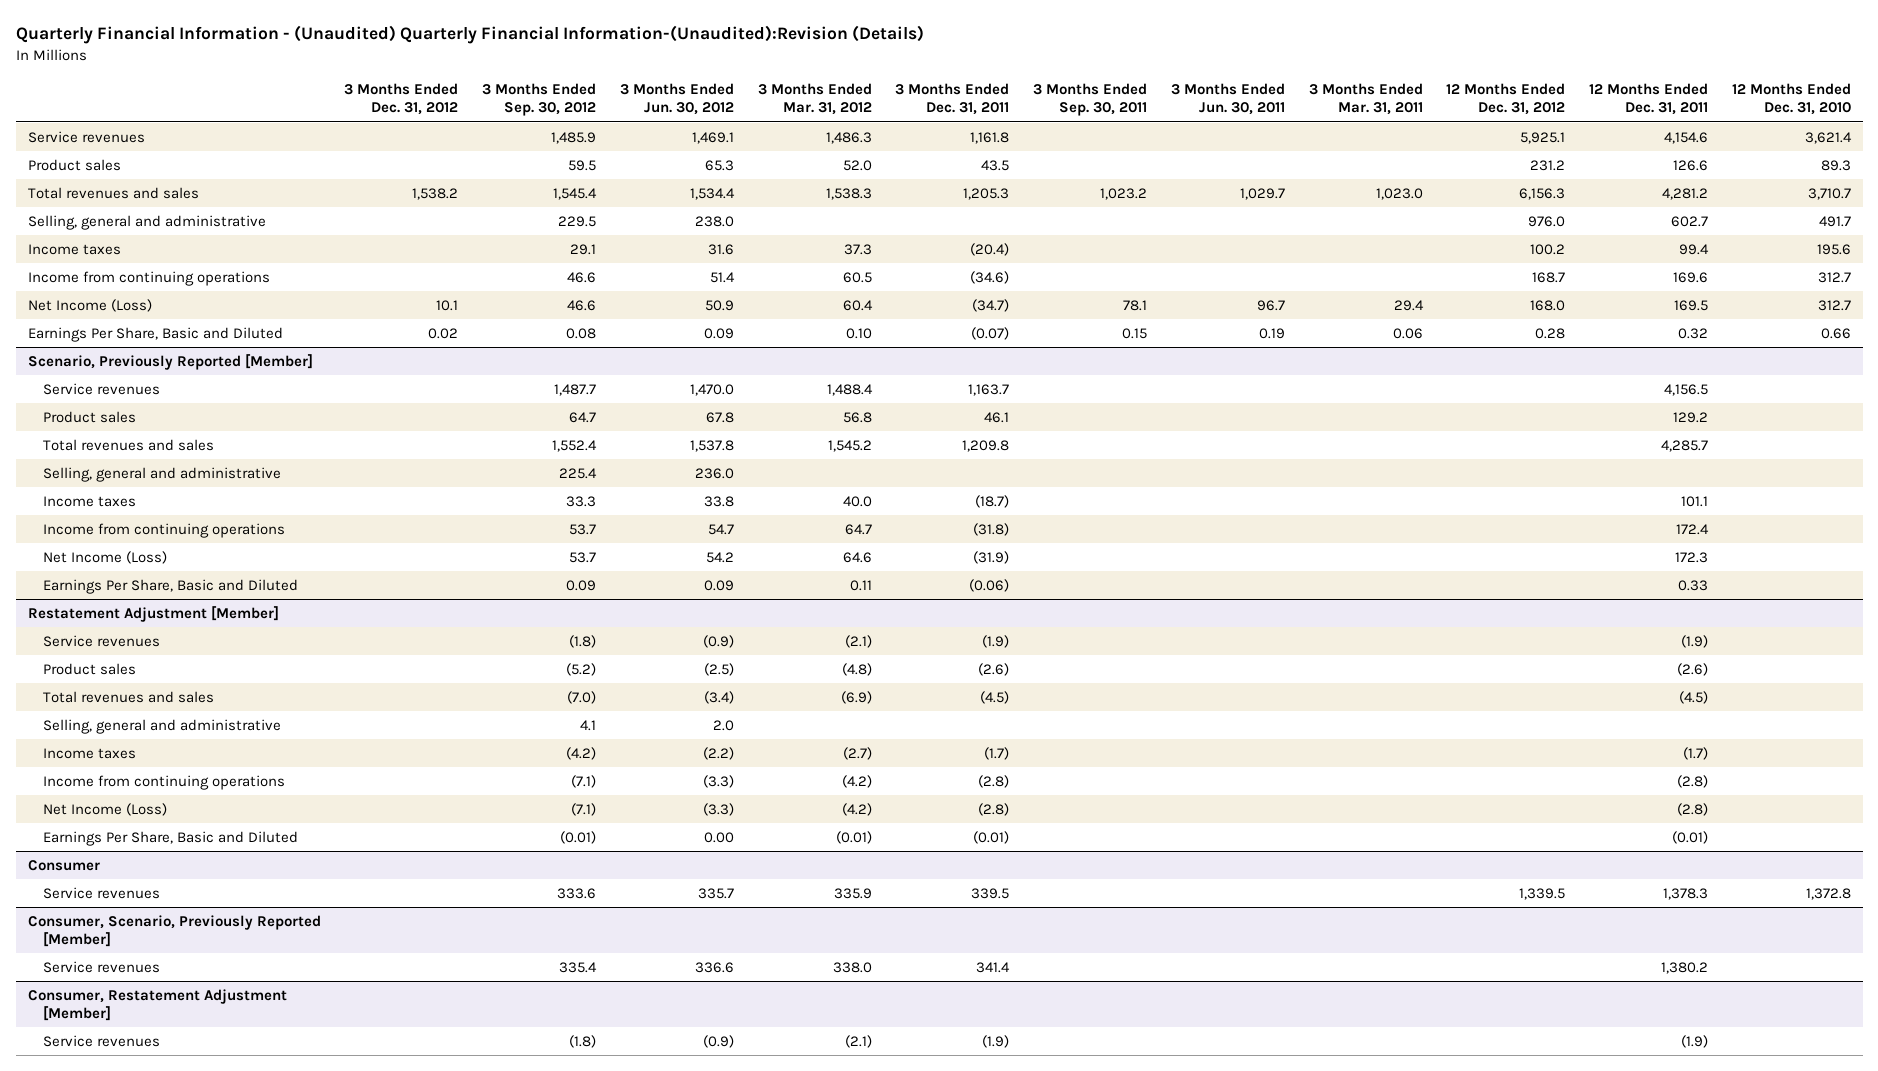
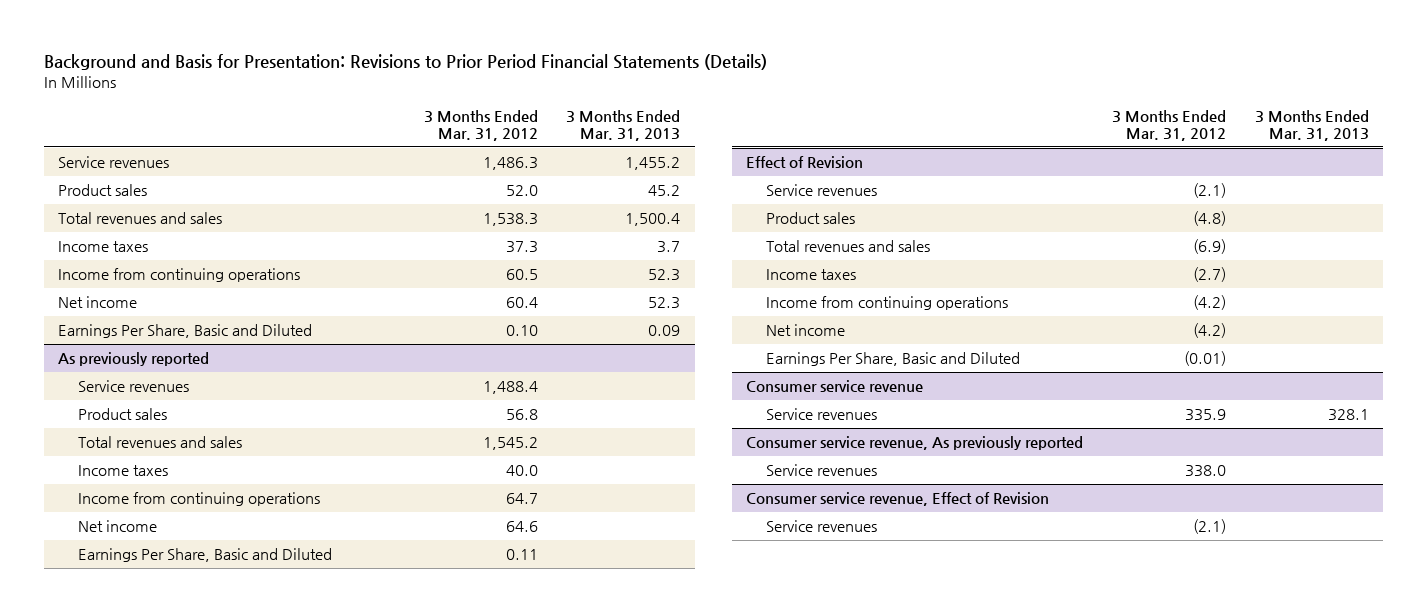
[15,25,924,45] Quarterly Financial Information - (Unaudited) Quarterly Financial Information-(Unaudited):Revision (Details) -> [43,53,767,70] Background and Basis for Presentation: Revisions to Prior Period Financial Statements (Details)
[344,82,459,116] 3 Months Ended Dec. 31, 2012 -> none
[482,82,597,117] 3 Months Ended Sep. 30, 2012 -> none
[619,82,734,116] 3 Months Ended Jun. 30, 2012 -> none
[895,82,1010,116] 3 Months Ended Dec. 31, 2011 -> none
[1033,82,1148,117] 3 Months Ended Sep. 30, 2011 -> none
[1170,82,1285,116] 3 Months Ended Jun. 30, 2011 -> none
[1308,82,1423,116] 3 Months Ended Mar. 31, 2011 -> none
[1446,82,1566,116] 12 Months Ended Dec. 31, 2012 -> none
[1589,82,1709,116] 12 Months Ended Dec. 31, 2011 -> none
[1731,82,1851,116] 12 Months Ended Dec. 31, 2010 -> none
none -> [566,109,681,141] 3 Months Ended Mar. 31, 2013
[27,214,266,230] Selling, general and administrative -> none
[27,298,152,312] Net Income (Loss) -> [57,296,137,309] Net income
[27,353,313,370] Scenario, Previously Reported [Member] -> none
none -> [57,352,209,367] As previously reported
[43,466,282,482] Selling, general and administrative -> none
[43,550,168,564] Net Income (Loss) -> [78,520,158,533] Net income
[27,605,279,622] Restatement Adjustment [Member] -> none
none -> [746,156,864,169] Effect of Revision
[43,718,282,734] Selling, general and administrative -> none
[43,802,168,816] Net Income (Loss) -> [766,324,846,337] Net income
[27,859,100,871] Consumer -> none
none -> [746,380,924,393] Consumer service revenue
[27,914,321,948] Consumer, Scenario, Previously Reported [Member] -> none
none -> [746,436,1084,451] Consumer service revenue, As previously reported
[27,988,287,1022] Consumer, Restatement Adjustment [Member] -> none
none -> [746,492,1050,507] Consumer service revenue, Effect of Revision

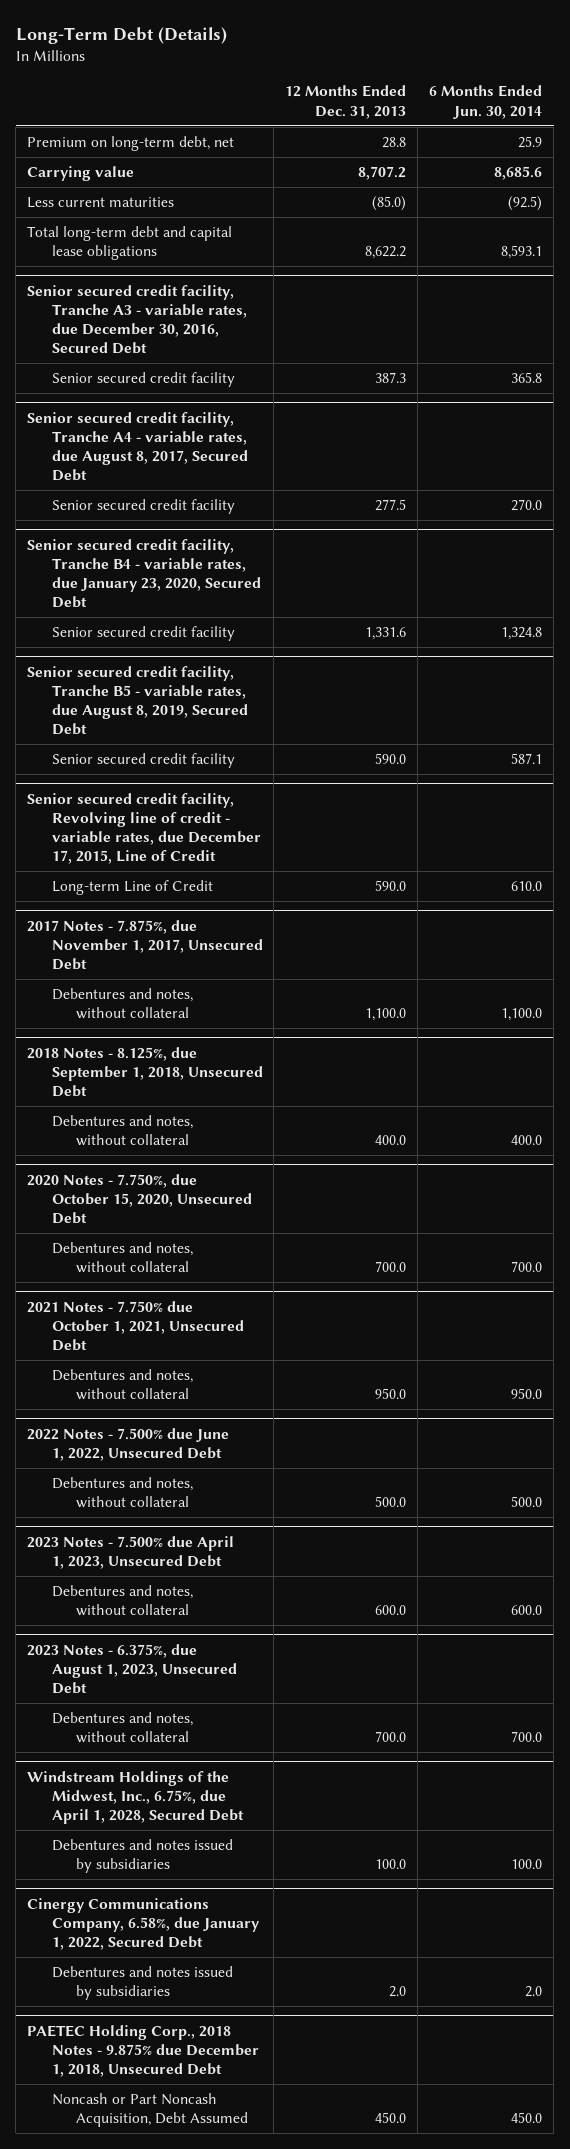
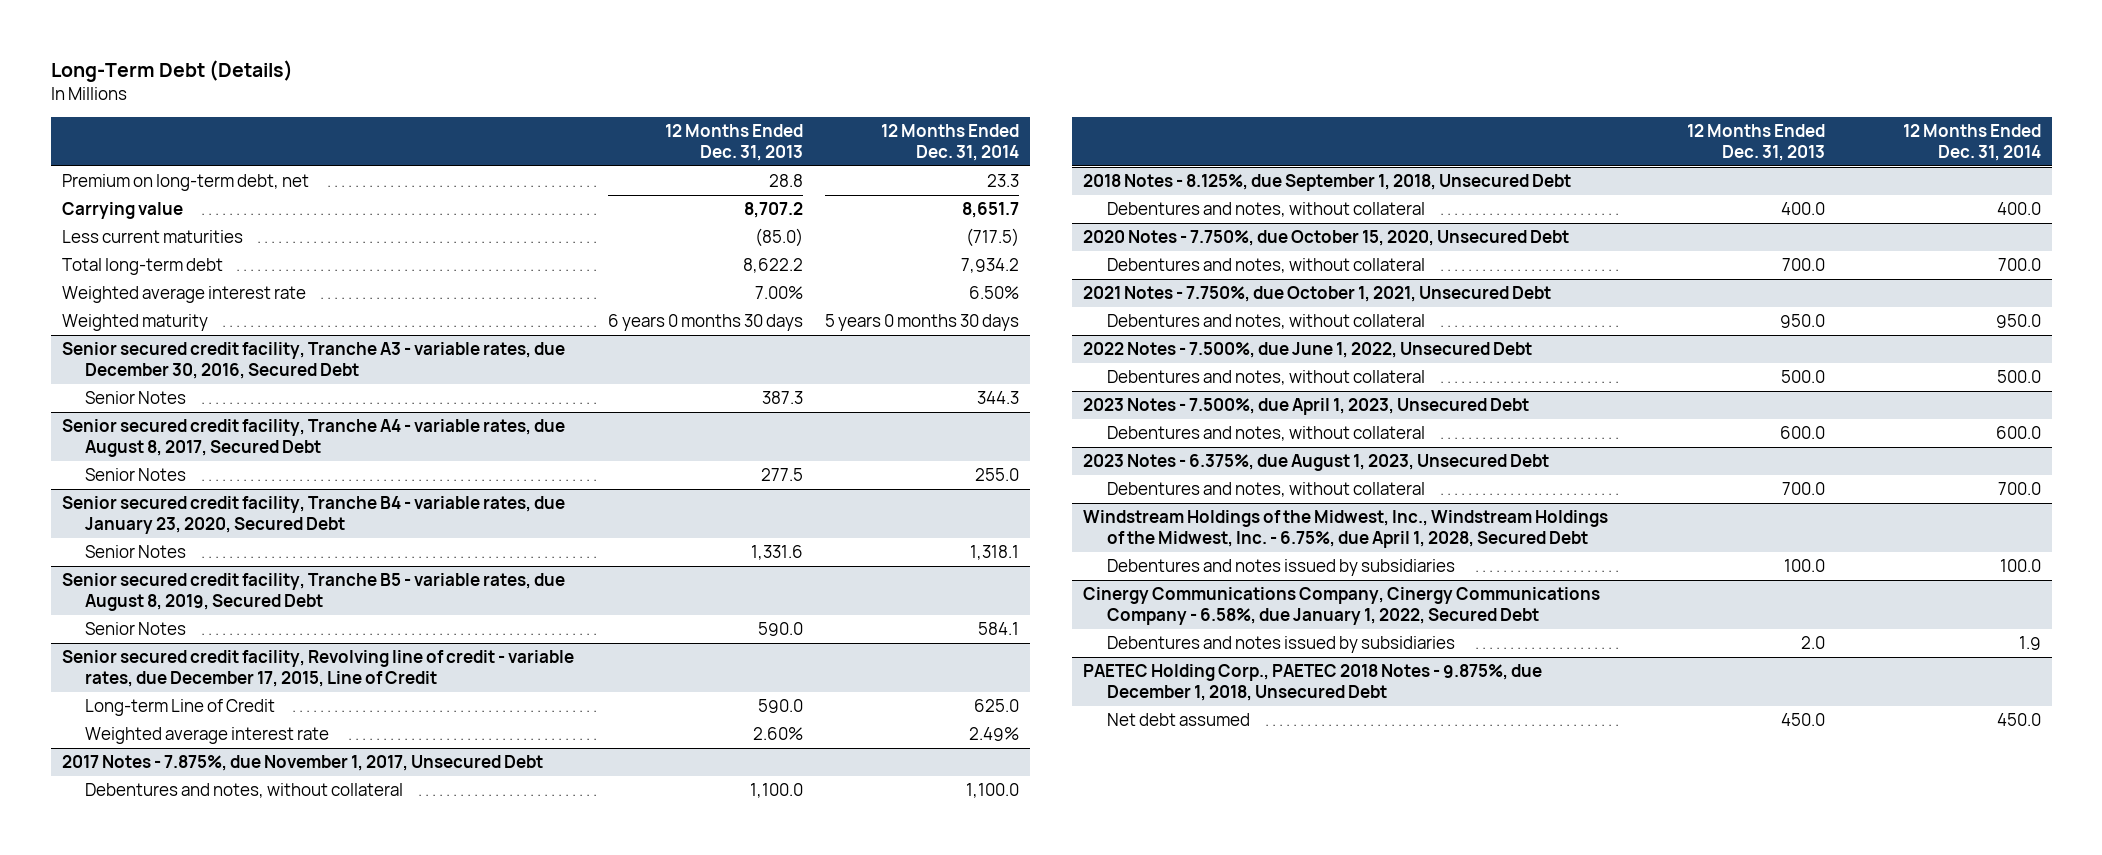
[429,85,543,119] 6 Months Ended Jun. 30, 2014 -> none
none -> [881,124,1020,161] 12 Months Ended Dec. 31, 2014
[27,225,233,261] Total long-term debt and capital lease obligations -> [61,258,223,276] Total long-term debt
none -> [61,286,306,304] Weighted average interest rate
none -> [61,314,208,332] Weighted maturity
[51,371,235,387] Senior secured credit facility -> [84,391,186,405] Senior Notes
[51,498,235,514] Senior secured credit facility -> [84,468,186,482] Senior Notes
[51,625,235,641] Senior secured credit facility -> [84,545,186,559] Senior Notes
[51,752,235,768] Senior secured credit facility -> [84,622,186,636] Senior Notes
none -> [84,727,329,745] Weighted average interest rate
[27,1300,244,1352] 2021 Notes - 7.750% due October 1, 2021, Unsecured Debt -> [1083,286,1552,303] 2021 Notes - 7.750%, due October 1, 2021, Unsecured Debt
[27,1427,230,1461] 2022 Notes - 7.500% due June 1, 2022, Unsecured Debt -> [1083,342,1533,359] 2022 Notes - 7.500%, due June 1, 2022, Unsecured Debt
[27,1535,235,1569] 2023 Notes - 7.500% due April 1, 2023, Unsecured Debt -> [1083,398,1530,416] 2023 Notes - 7.500%, due April 1, 2023, Unsecured Debt
[27,1770,244,1825] Windstream Holdings of the Midwest, Inc., 6.75%, due April 1, 2028, Secured Debt -> [1083,510,1609,548] Windstream Holdings of the Midwest, Inc., Windstream Holdings of the Midwest, Inc. - 6.75%, due April 1, 2028, Secured Debt
[27,1897,260,1951] Cinergy Communications Company, 6.58%, due January 1, 2022, Secured Debt -> [1083,587,1601,625] Cinergy Communications Company, Cinergy Communications Company - 6.58%, due January 1, 2022, Secured Debt
[27,2024,259,2078] PAETEC Holding Corp., 2018 Notes - 9.875% due December 1, 2018, Unsecured Debt -> [1083,664,1543,701] PAETEC Holding Corp., PAETEC 2018 Notes - 9.875%, due December 1, 2018, Unsecured Debt
[51,2092,248,2128] Noncash or Part Noncash Acquisition, Debt Assumed -> [1106,713,1250,727] Net debt assumed

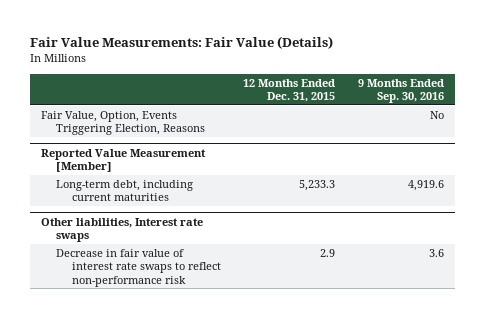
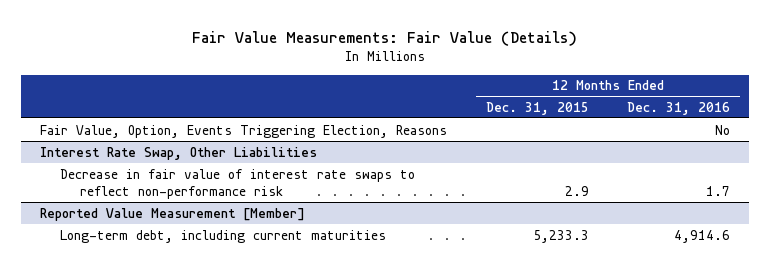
[357,78,444,103] 9 Months Ended Sep. 30, 2016 -> none
none -> [627,101,731,115] Dec. 31, 2016
none -> [40,146,318,160] Interest Rate Swap, Other Liabilities
none -> [60,168,416,199] Decrease in fair value of interest rate swaps to reflect non-performance risk
[40,217,203,242] Other liabilities, Interest rate swaps -> none
[56,248,221,287] Decrease in fair value of interest rate swaps to reflect non-performance risk -> none

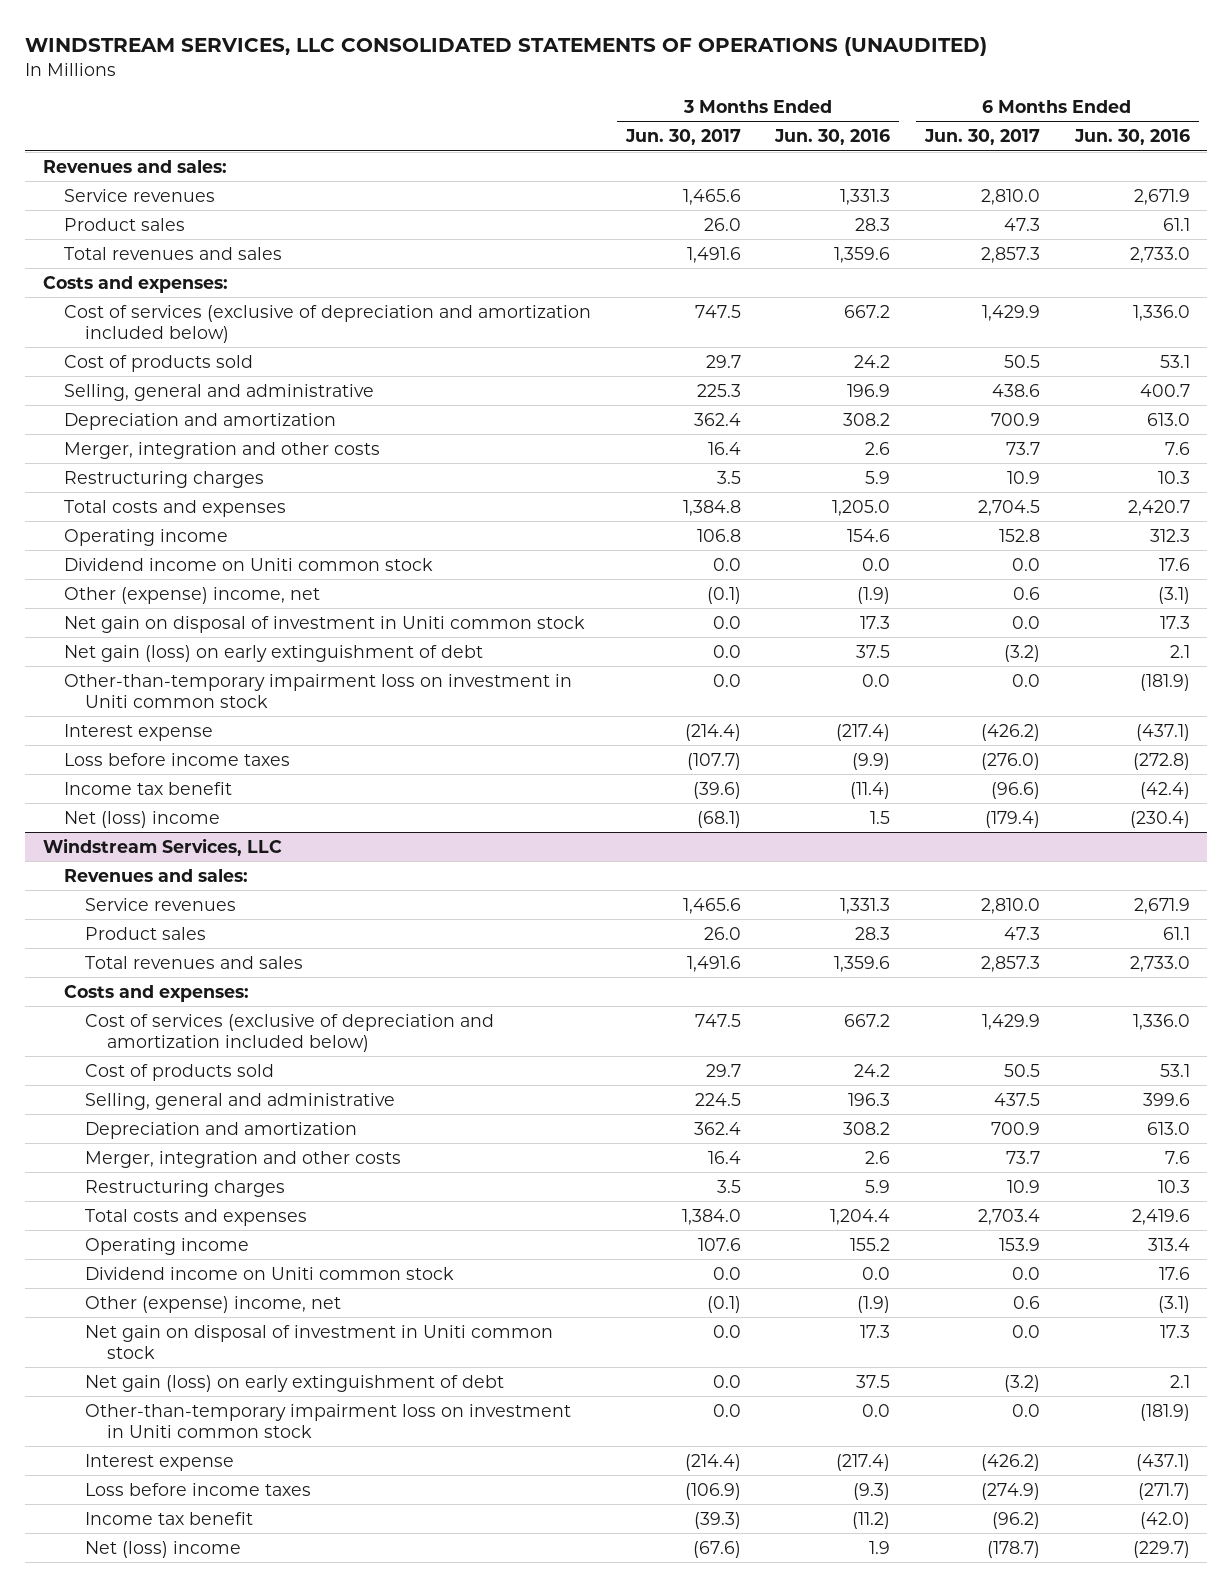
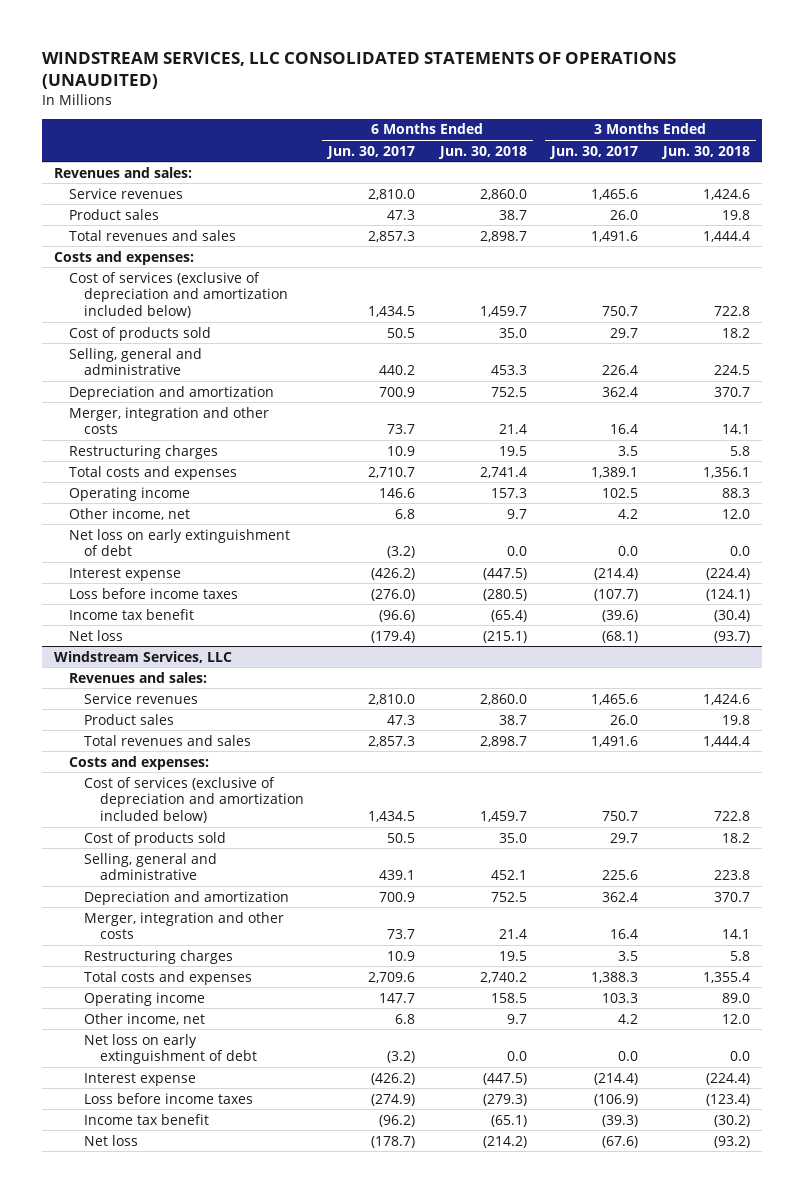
[774,129,891,146] Jun. 30, 2016 -> none
[1073,129,1190,146] Jun. 30, 2016 -> none
none -> [437,145,527,159] Jun. 30, 2018
none -> [660,145,750,159] Jun. 30, 2018
[694,304,741,318] 747.5 -> [602,306,639,317] 750.7
[982,304,1041,321] 1,429.9 -> [368,306,416,318] 1,434.5
[696,383,741,397] 225.3 -> [602,365,639,376] 226.4
[992,383,1041,397] 438.6 -> [379,365,416,376] 440.2
[63,557,433,571] Dividend income on Uniti common stock -> none
[63,615,585,633] Net gain on disposal of investment in Uniti common stock -> none
[63,673,572,708] Other-than-temporary impairment loss on investment in Uniti common stock -> none
[682,499,741,516] 1,384.8 -> [591,466,639,478] 1,389.1
[978,499,1041,516] 2,704.5 -> [368,466,416,478] 2,710.7
[696,528,741,542] 106.8 -> [602,487,639,498] 102.5
[999,528,1041,542] 152.8 -> [379,487,416,498] 146.6
[63,586,320,604] Other (expense) income, net -> [69,507,191,520] Other income, net
[706,586,741,604] (0.1) -> [618,508,639,519] 4.2
[1013,586,1041,600] 0.6 -> [395,508,416,519] 6.8
[63,644,483,662] Net gain (loss) on early extinguishment of debt -> [69,528,291,557] Net loss on early extinguishment of debt
[63,810,220,828] Net (loss) income -> [69,629,124,641] Net loss
[694,1013,741,1027] 747.5 -> [602,811,639,822] 750.7
[982,1013,1041,1030] 1,429.9 -> [368,811,416,823] 1,434.5
[694,1092,741,1106] 224.5 -> [602,870,639,881] 225.6
[994,1092,1041,1106] 437.5 -> [379,870,416,881] 439.1
[85,1266,455,1280] Dividend income on Uniti common stock -> none
[85,1324,554,1359] Net gain on disposal of investment in Uniti common stock -> none
[85,1403,572,1438] Other-than-temporary impairment loss on investment in Uniti common stock -> none
[681,1208,741,1225] 1,384.0 -> [591,971,639,983] 1,388.3
[978,1208,1041,1225] 2,703.4 -> [368,971,416,983] 2,709.6
[697,1237,741,1251] 107.6 -> [602,992,639,1003] 103.3
[999,1237,1041,1251] 153.9 -> [379,992,416,1003] 147.7
[85,1295,342,1313] Other (expense) income, net -> [84,1012,206,1025] Other income, net
[706,1295,741,1313] (0.1) -> [618,1013,639,1024] 4.2
[1013,1295,1041,1309] 0.6 -> [395,1013,416,1024] 6.8
[85,1374,505,1392] Net gain (loss) on early extinguishment of debt -> [84,1033,257,1065] Net loss on early extinguishment of debt
[85,1540,242,1558] Net (loss) income -> [84,1134,139,1146] Net loss

